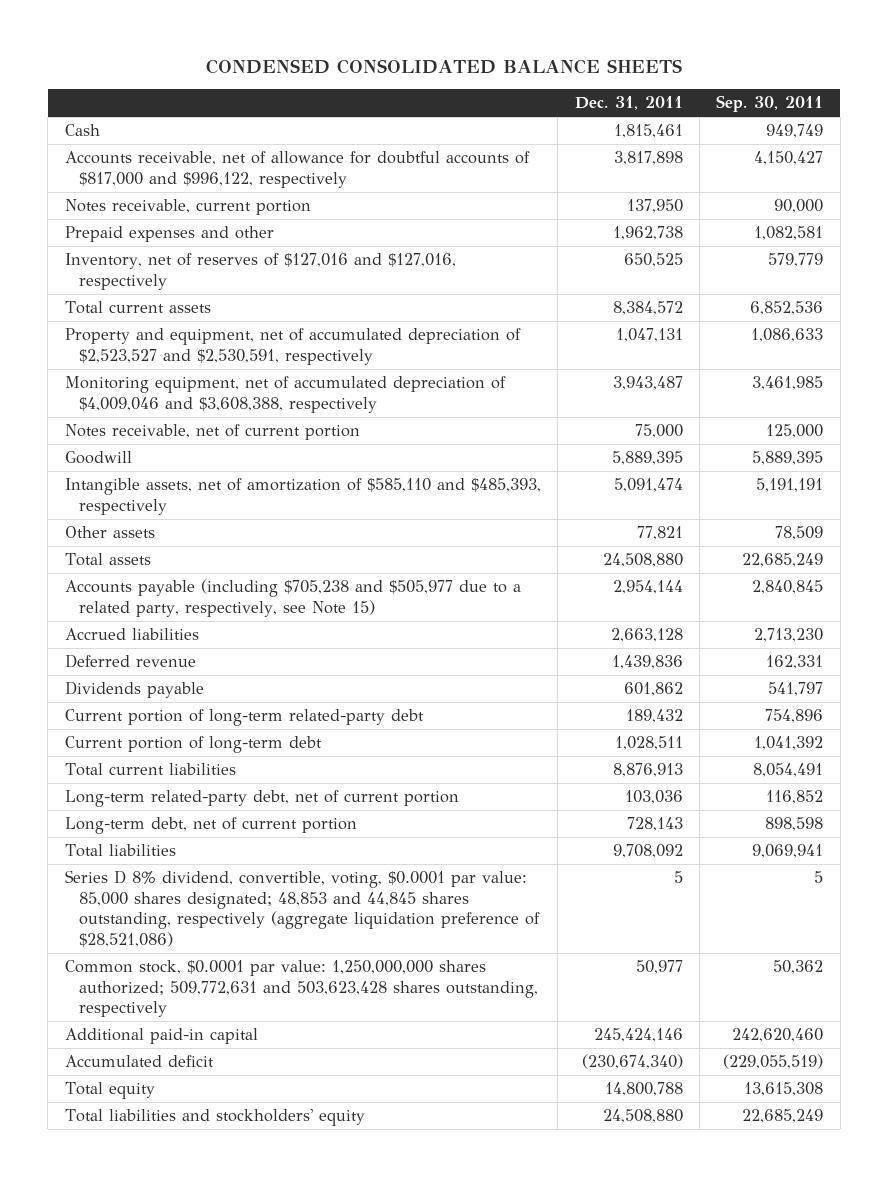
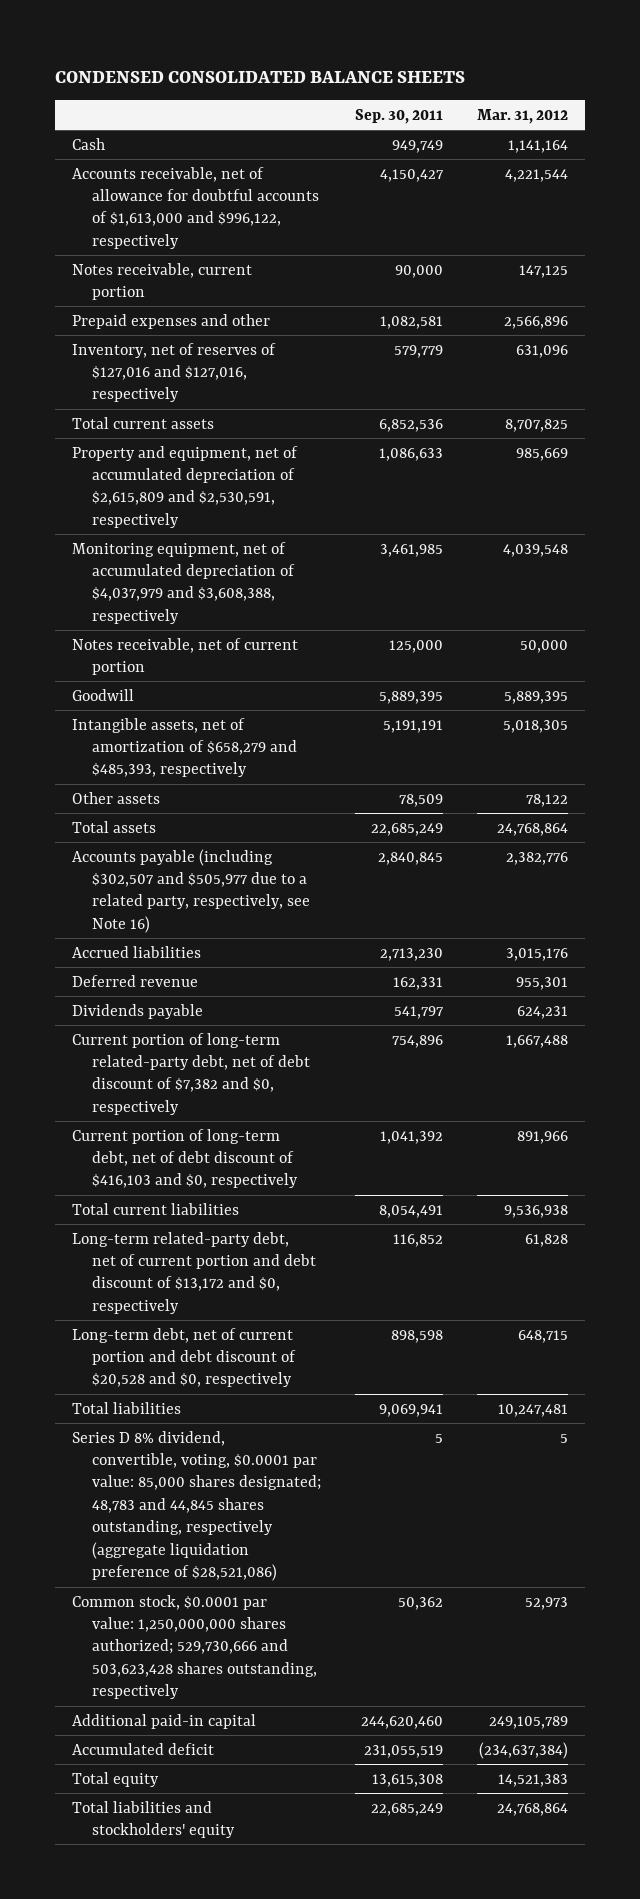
[574,96,683,111] Dec. 31, 2011 -> none
none -> [477,108,569,124] Mar. 31, 2012
[64,151,530,188] Accounts receivable, net of allowance for doubtful accounts of $817,000 and $996,122, respectively -> [72,166,319,249] Accounts receivable, net of allowance for doubtful accounts of $1,613,000 and $996,122, respectively
[64,328,521,365] Property and equipment, net of accumulated depreciation of $2,523,527 and $2,530,591, respectively -> [72,445,299,528] Property and equipment, net of accumulated depreciation of $2,615,809 and $2,530,591, respectively
[64,376,506,413] Monitoring equipment, net of accumulated depreciation of $4,009,046 and $3,608,388, respectively -> [72,541,295,624] Monitoring equipment, net of accumulated depreciation of $4,037,979 and $3,608,388, respectively
[64,478,541,515] Intangible assets, net of amortization of $585,110 and $485,393, respectively -> [72,717,297,778] Intangible assets, net of amortization of $658,279 and $485,393, respectively
[64,579,521,617] Accounts payable (including $705,238 and $505,977 due to a related party, respectively, see Note 15) -> [72,848,310,933] Accounts payable (including $302,507 and $505,977 due to a related party, respectively, see Note 16)
[64,709,424,727] Current portion of long-term related-party debt -> [72,1032,310,1115] Current portion of long-term related-party debt, net of debt discount of $7,382 and $0, respectively
[64,736,322,754] Current portion of long-term debt -> [72,1128,298,1189] Current portion of long-term debt, net of debt discount of $416,103 and $0, respectively
[64,790,459,808] Long-term related-party debt, net of current portion -> [72,1231,316,1314] Long-term related-party debt, net of current portion and debt discount of $13,172 and $0, respectively
[64,817,357,835] Long-term debt, net of current portion -> [72,1327,296,1388] Long-term debt, net of current portion and debt discount of $20,528 and $0, respectively
[64,870,541,947] Series D 8% dividend, convertible, voting, $0.0001 par value: 85,000 shares designated; 48,853 and 44,845 shares outstanding, respectively (aggregate liquidation preference of $28,521,086) -> [72,1430,321,1582] Series D 8% dividend, convertible, voting, $0.0001 par value: 85,000 shares designated; 48,783 and 44,845 shares outstanding, respectively (aggregate liquidation preference of $28,521,086)
[64,960,539,1018] Common stock, $0.0001 par value: 1,250,000,000 shares authorized; 509,772,631 and 503,623,428 shares outstanding, respectively -> [72,1594,317,1700] Common stock, $0.0001 par value: 1,250,000,000 shares authorized; 529,730,666 and 503,623,428 shares outstanding, respectively
[732,1028,824,1043] 242,620,460 -> [361,1715,444,1729] 244,620,460
[723,1054,824,1070] (229,055,519) -> [364,1744,444,1758] 231,055,519

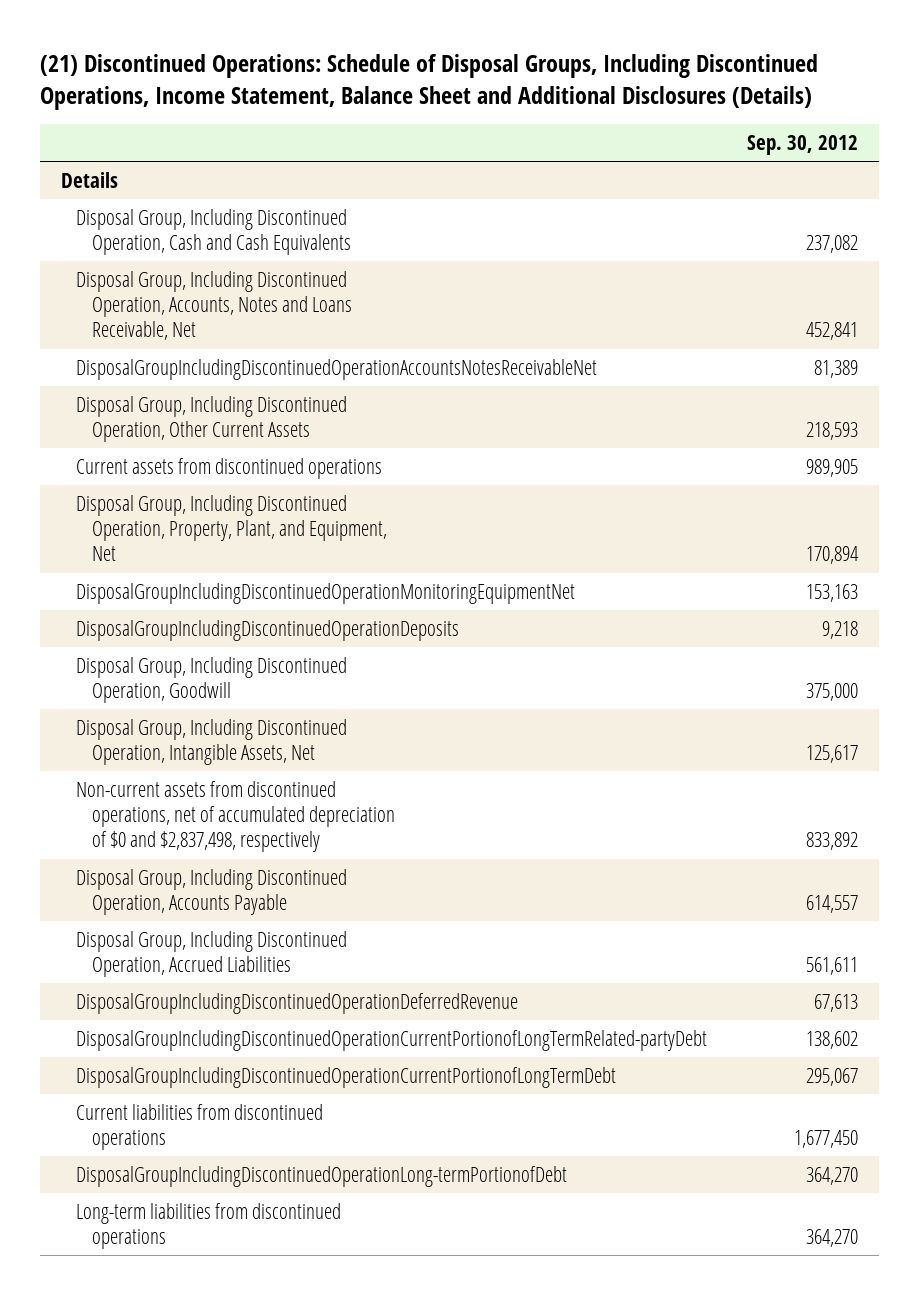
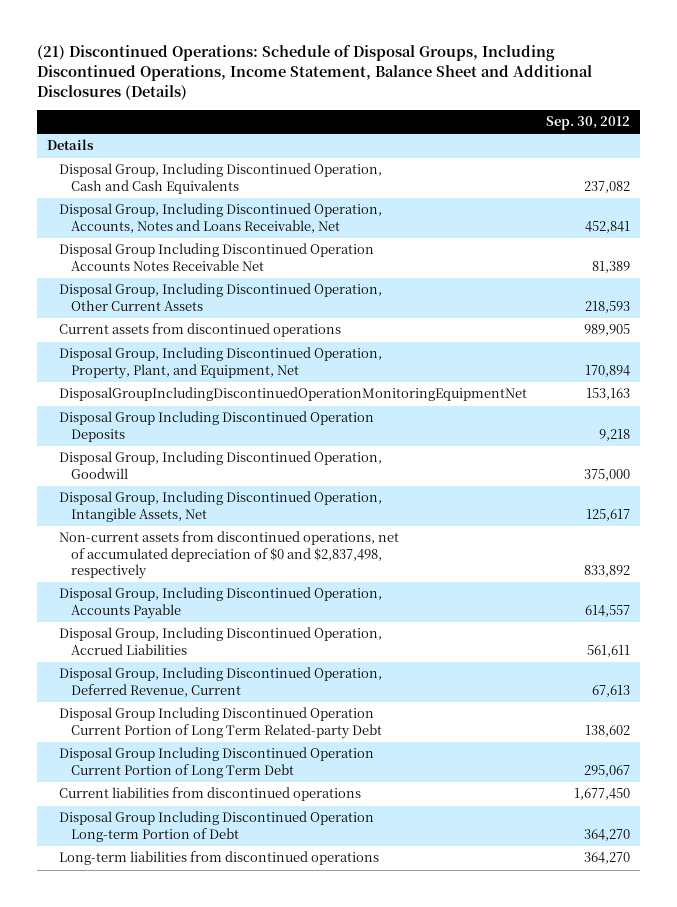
[76,358,598,380] DisposalGroupIncludingDiscontinuedOperationAccountsNotesReceivableNet -> [58,243,374,271] Disposal Group Including Discontinued Operation Accounts Notes Receivable Net
[76,619,460,641] DisposalGroupIncludingDiscontinuedOperationDeposits -> [58,411,374,442] Disposal Group Including Discontinued Operation Deposits
[76,992,519,1014] DisposalGroupIncludingDiscontinuedOperationDeferredRevenue -> [58,667,382,697] Disposal Group, Including Discontinued Operation, Deferred Revenue, Current
[76,1029,708,1051] DisposalGroupIncludingDiscontinuedOperationCurrentPortionofLongTermRelated-partyDebt -> [58,707,382,739] Disposal Group Including Discontinued Operation Current Portion of Long Term Related-party Debt
[76,1066,617,1088] DisposalGroupIncludingDiscontinuedOperationCurrentPortionofLongTermDebt -> [58,747,374,778] Disposal Group Including Discontinued Operation Current Portion of Long Term Debt
[76,1165,568,1187] DisposalGroupIncludingDiscontinuedOperationLong-termPortionofDebt -> [58,811,374,842] Disposal Group Including Discontinued Operation Long-term Portion of Debt

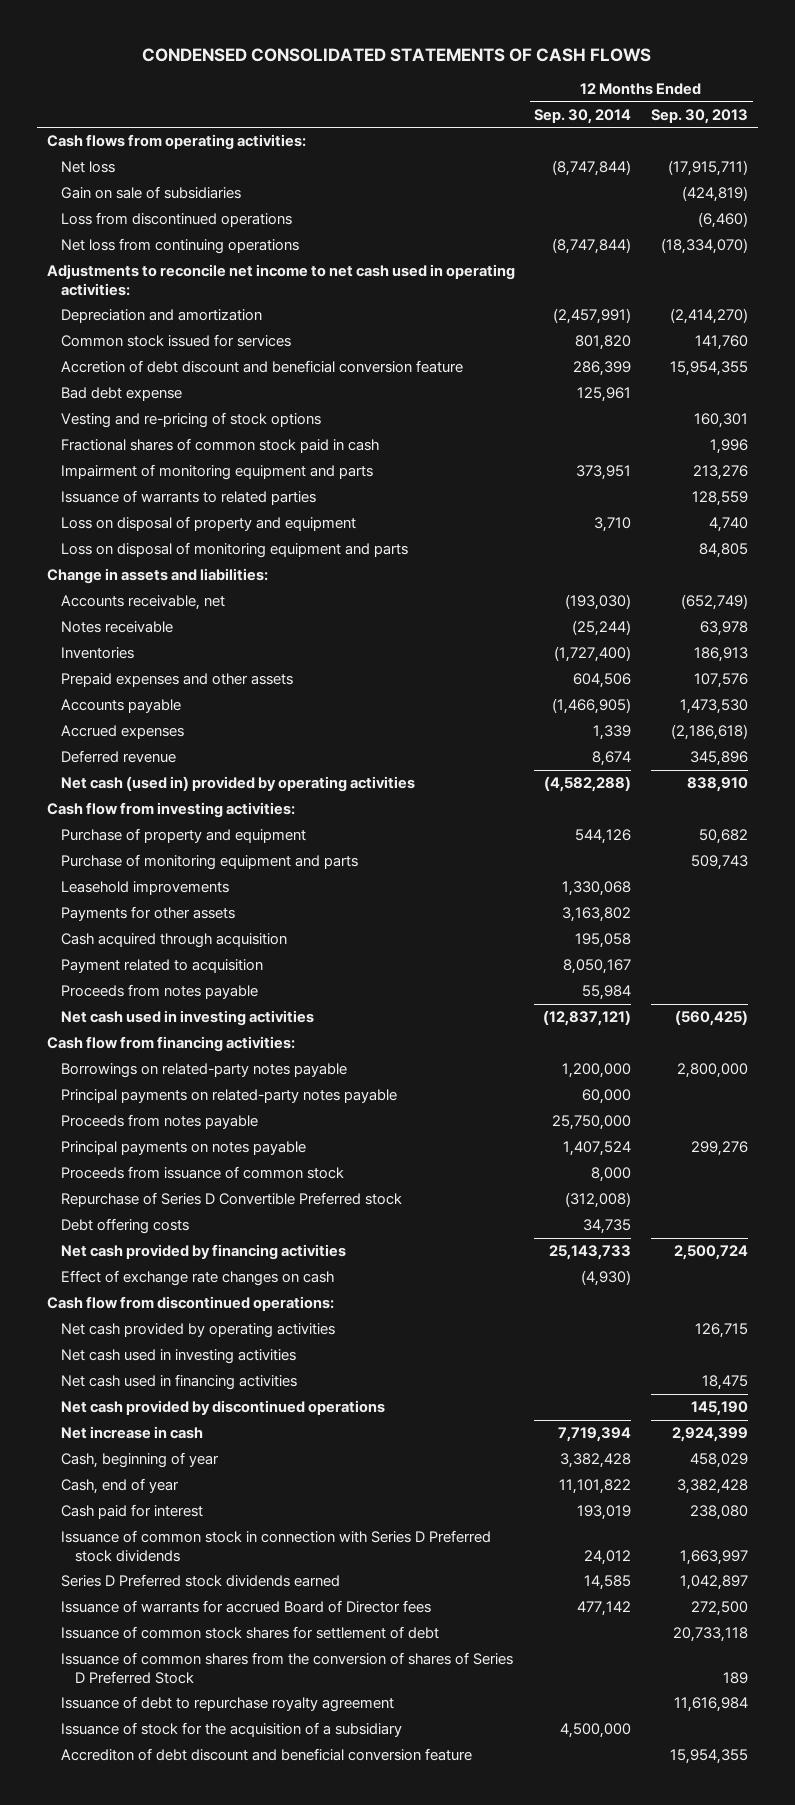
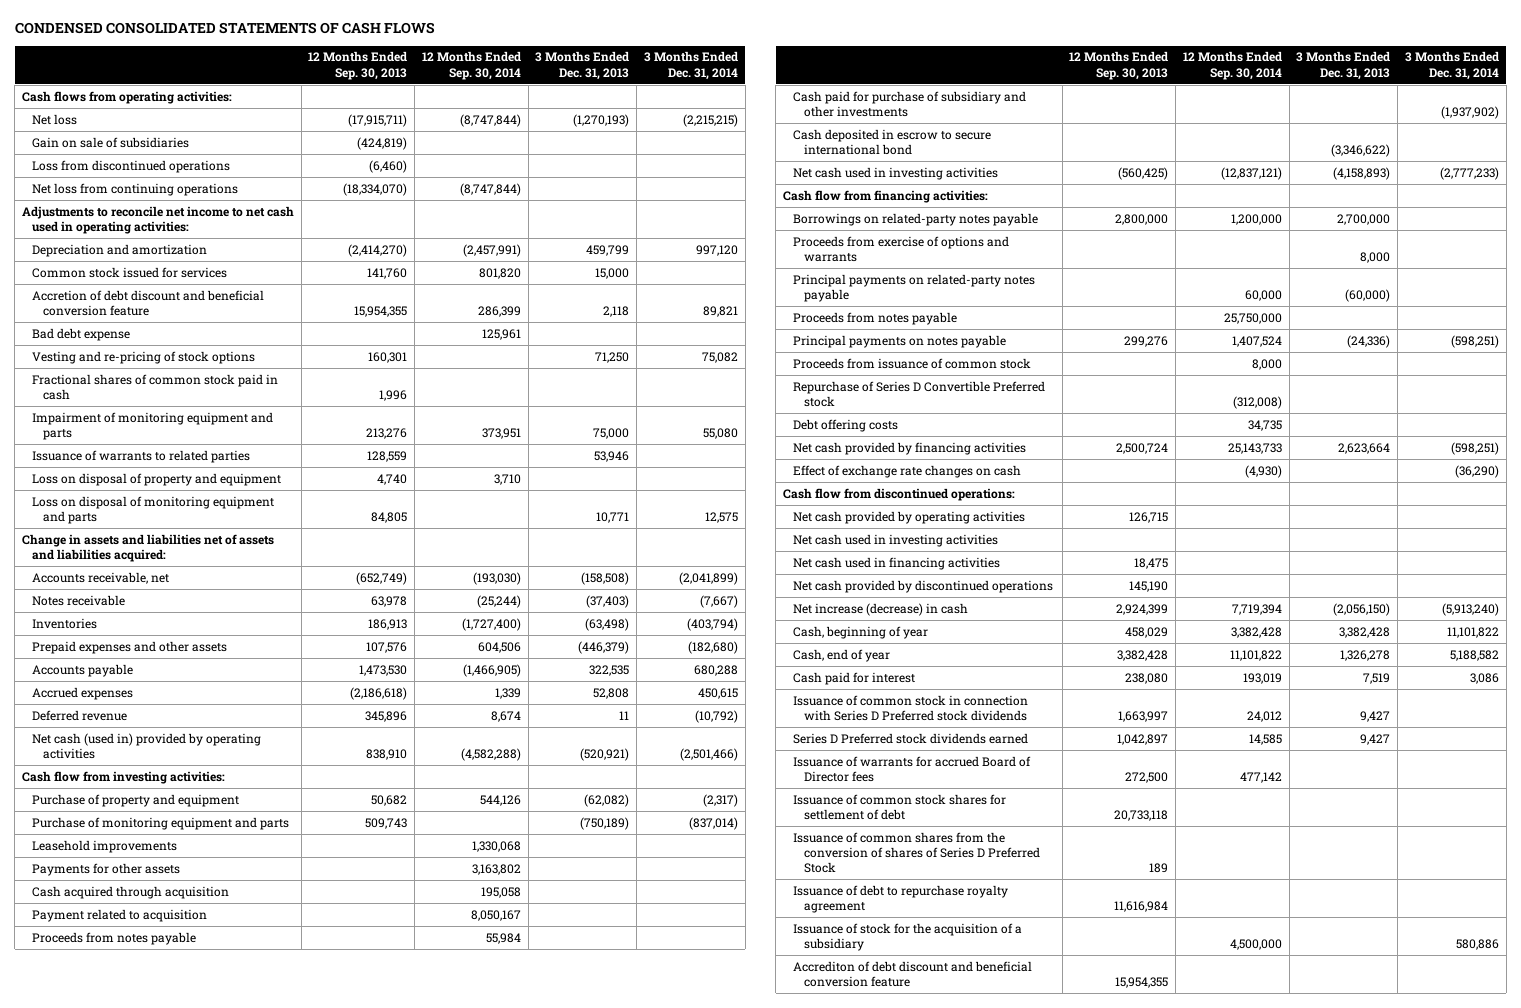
none -> [535,51,630,80] 3 Months Ended Dec. 31, 2013
none -> [643,51,738,80] 3 Months Ended Dec. 31, 2014
[47,568,269,585] Change in assets and liabilities: -> [21,533,274,563] Change in assets and liabilities net of assets and liabilities acquired:
none -> [793,90,1027,118] Cash paid for purchase of subsidiary and other investments
none -> [793,128,992,156] Cash deposited in escrow to secure international bond
none -> [793,235,1010,263] Proceeds from exercise of options and warrants
[60,1426,203,1440] Net increase in cash -> [793,602,969,616] Net increase (decrease) in cash

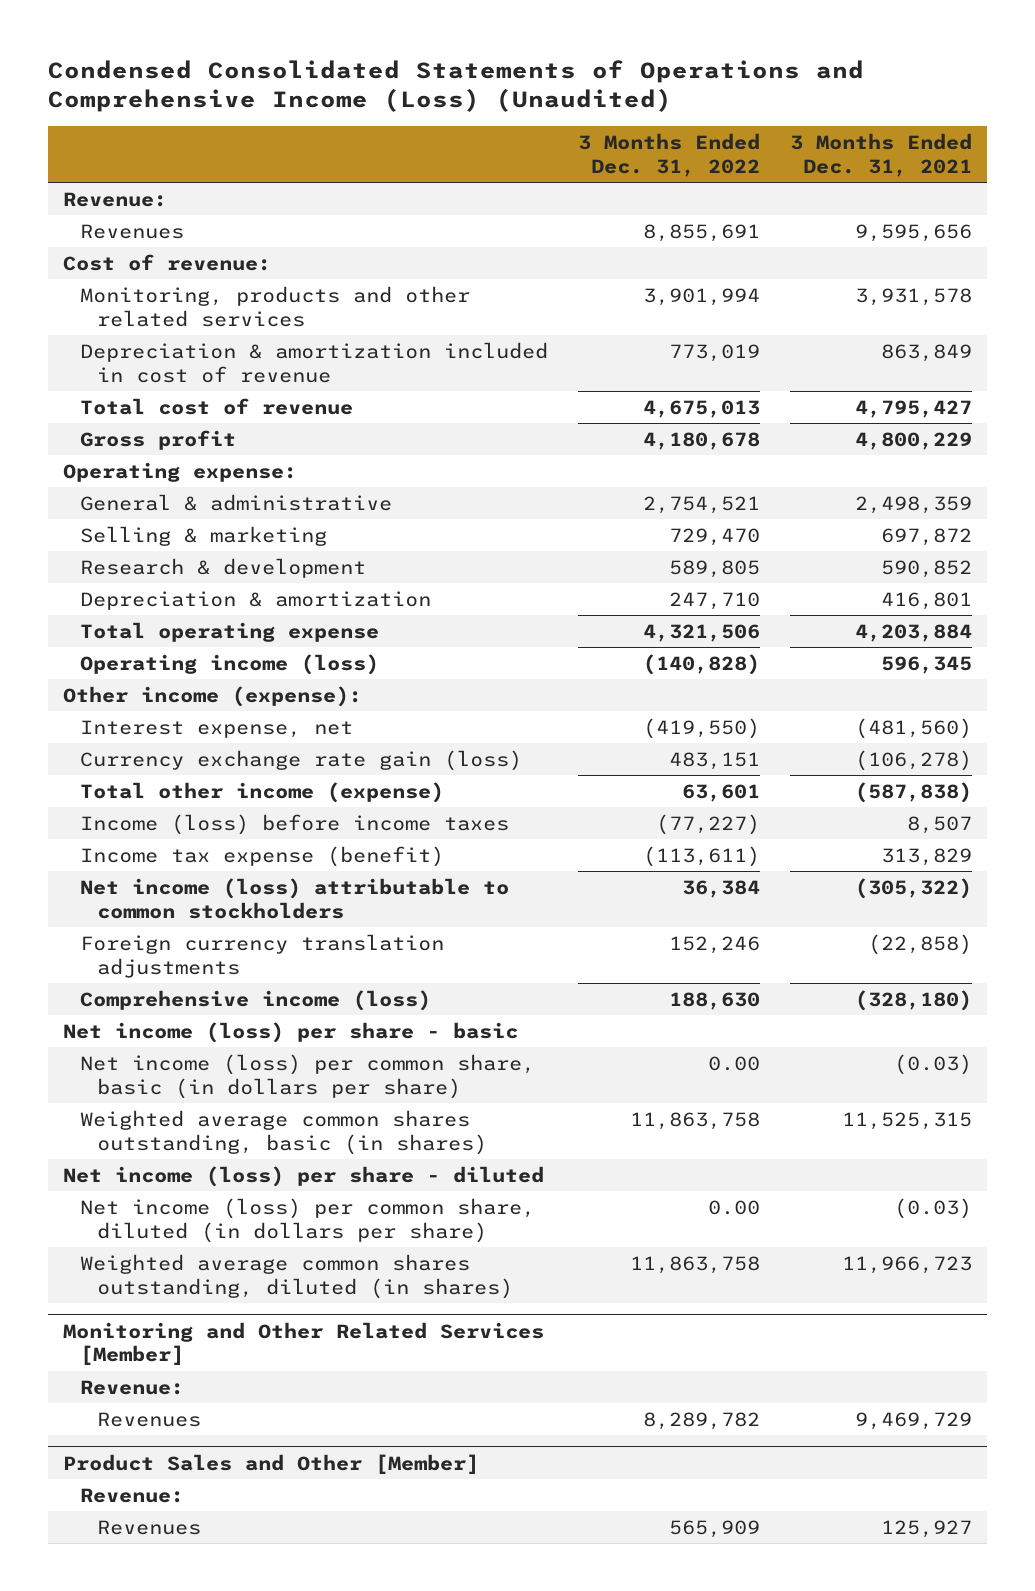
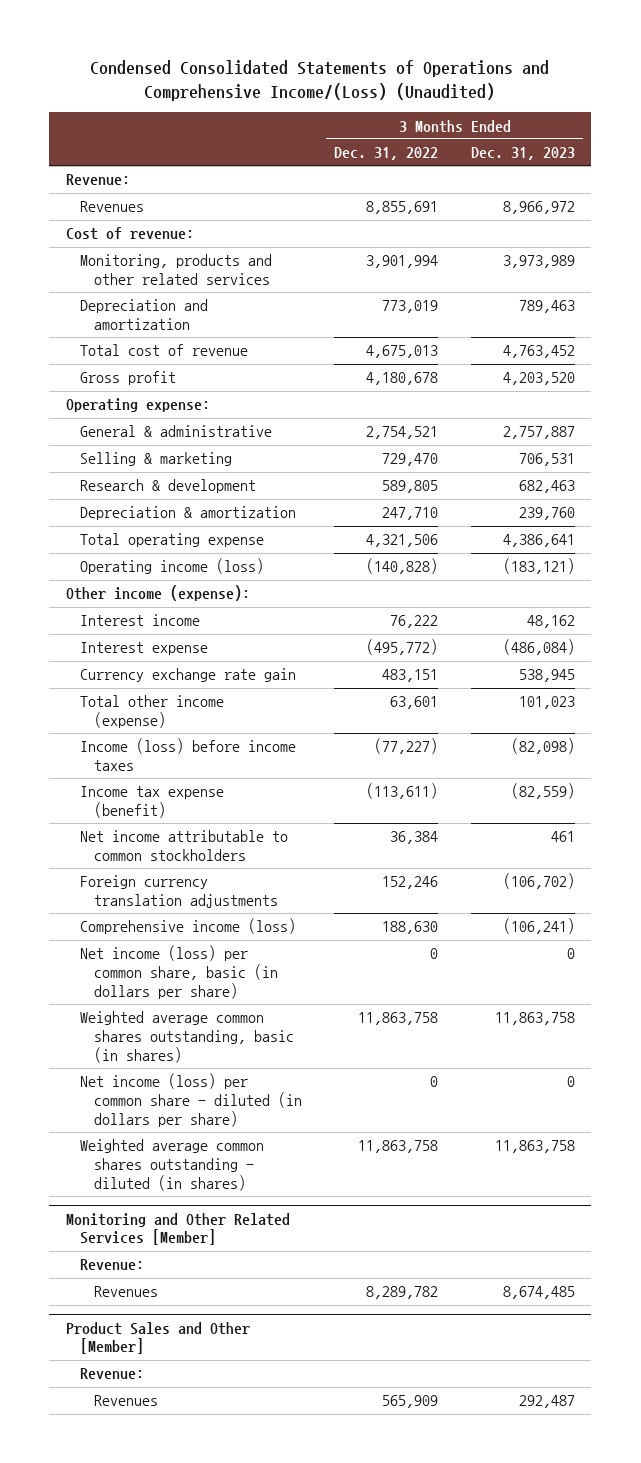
[48,59,865,113] Condensed Consolidated Statements of Operations and Comprehensive Income (Loss) (Unaudited) -> [90,60,550,101] Condensed Consolidated Statements of Operations and Comprehensive Income/(Loss) (Unaudited)
[789,133,972,177] 3 Months Ended Dec. 31, 2021 -> none
none -> [471,147,576,161] Dec. 31, 2023
[80,341,549,383] Depreciation & amortization included in cost of revenue -> [79,299,208,330] Depreciation and amortization
none -> [79,614,200,627] Interest income
[80,719,354,738] Interest expense, net -> [79,642,208,656] Interest expense
[642,717,760,739] (419,550) -> [366,639,439,656] (495,772)
[80,749,523,771] Currency exchange rate gain (loss) -> [79,668,296,683] Currency exchange rate gain
[80,877,510,919] Net income (loss) attributable to common stockholders -> [79,830,288,861] Net income attributable to common stockholders
[63,1021,519,1043] Net income (loss) per share - basic -> none
[707,1055,760,1071] 0.00 -> [430,948,439,960] 0
[63,1165,545,1187] Net income (loss) per share - diluted -> none
[80,1197,536,1243] Net income (loss) per common share, diluted (in dollars per share) -> [79,1073,302,1127] Net income (loss) per common share - diluted (in dollars per share)
[707,1199,760,1215] 0.00 -> [430,1076,439,1088] 0
[80,1253,514,1299] Weighted average common shares outstanding, diluted (in shares) -> [79,1139,264,1191] Weighted average common shares outstanding - diluted (in shares)

